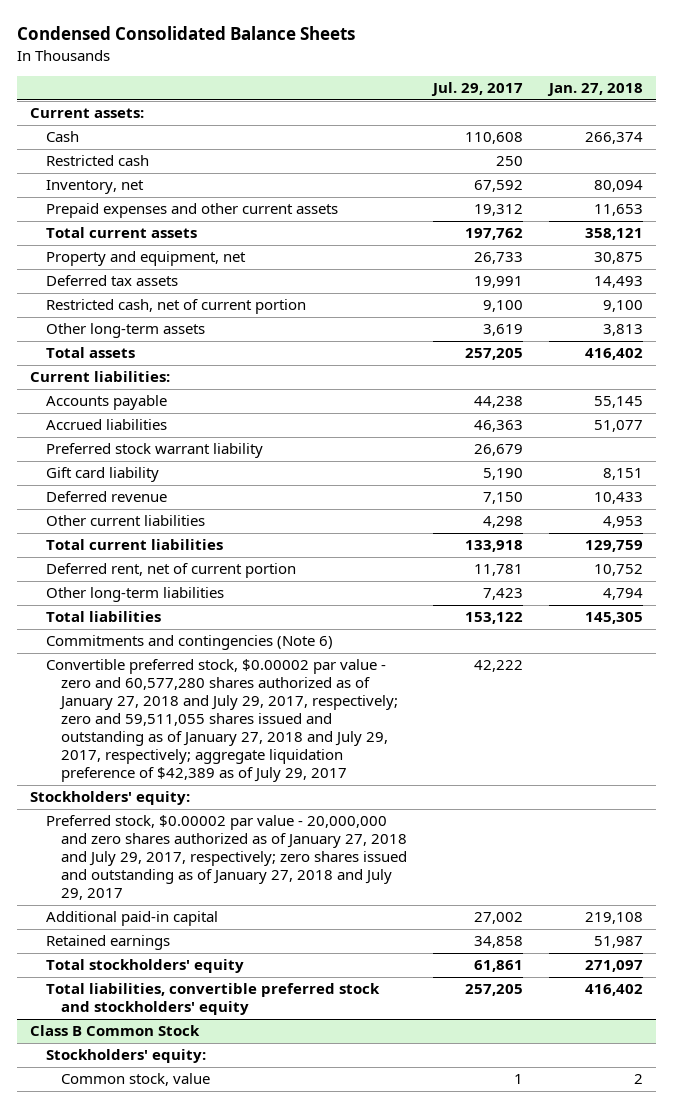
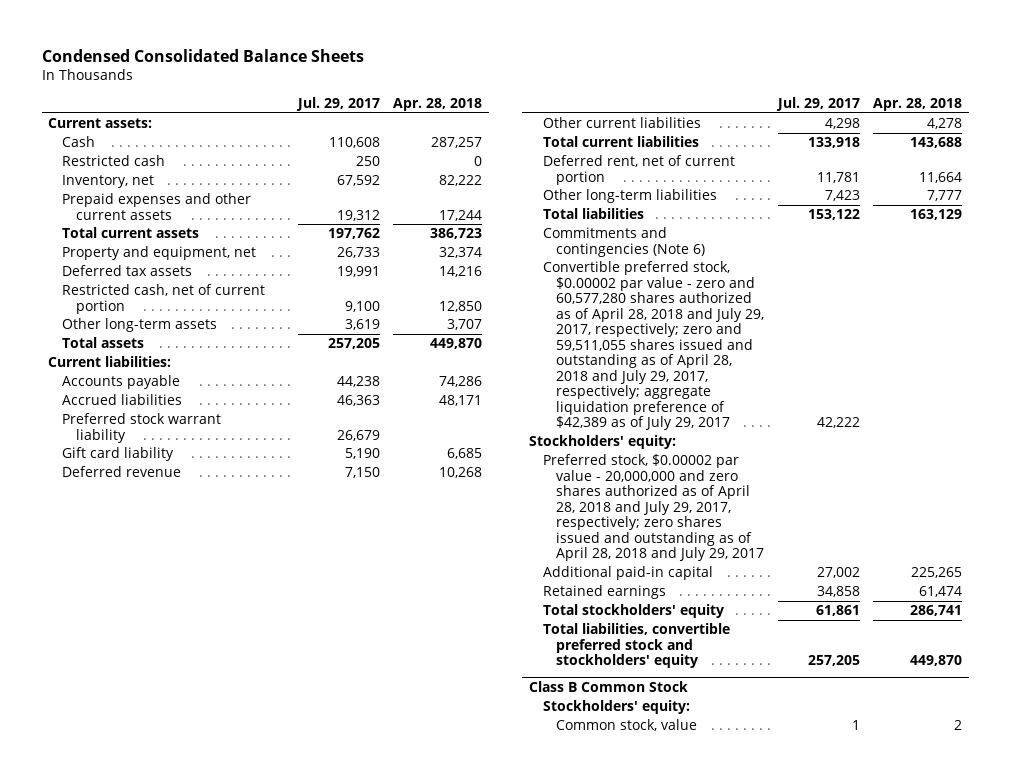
[547,83,644,97] Jan. 27, 2018 -> none
none -> [392,98,482,112] Apr. 28, 2018
[45,659,399,783] Convertible preferred stock, $0.00002 par value - zero and 60,577,280 shares authorized as of January 27, 2018 and July 29, 2017, respectively; zero and 59,511,055 shares issued and outstanding as of January 27, 2018 and July 29, 2017, respectively; aggregate liquidation preference of $42,389 as of July 29, 2017 -> [542,261,765,431] Convertible preferred stock, $0.00002 par value - zero and 60,577,280 shares authorized as of April 28, 2018 and July 29, 2017, respectively; zero and 59,511,055 shares issued and outstanding as of April 28, 2018 and July 29, 2017, respectively; aggregate liquidation preference of $42,389 as of July 29, 2017
[45,815,408,901] Preferred stock, $0.00002 par value - 20,000,000 and zero shares authorized as of January 27, 2018 and July 29, 2017, respectively; zero shares issued and outstanding as of January 27, 2018 and July 29, 2017 -> [542,454,765,562] Preferred stock, $0.00002 par value - 20,000,000 and zero shares authorized as of April 28, 2018 and July 29, 2017, respectively; zero shares issued and outstanding as of April 28, 2018 and July 29, 2017

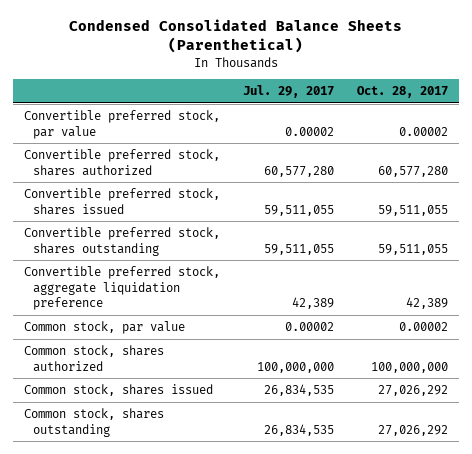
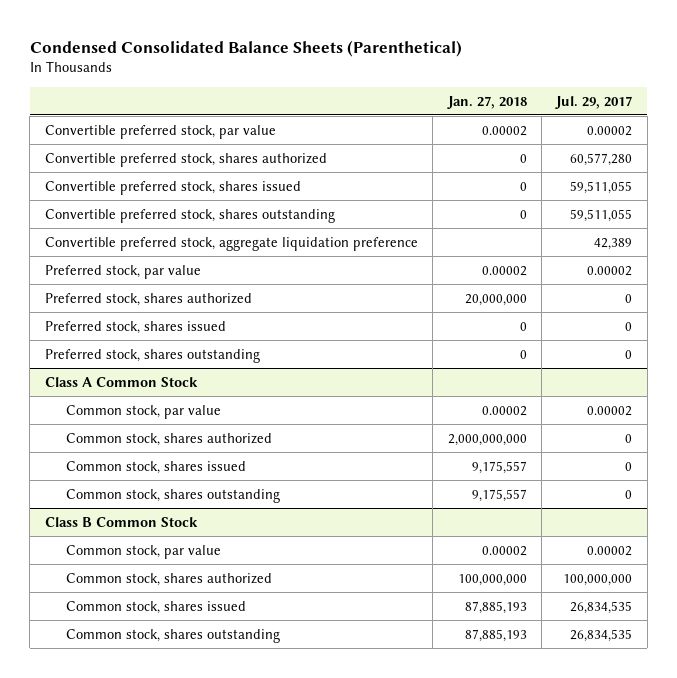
[356,86,448,99] Oct. 28, 2017 -> none
none -> [446,95,527,109] Jan. 27, 2018
none -> [44,264,201,279] Preferred stock, par value
none -> [44,292,252,306] Preferred stock, shares authorized
none -> [44,320,226,334] Preferred stock, shares issued
none -> [44,348,260,363] Preferred stock, shares outstanding
none -> [44,376,198,387] Class A Common Stock
none -> [66,432,273,446] Common stock, shares authorized
none -> [66,460,247,474] Common stock, shares issued
none -> [66,488,281,503] Common stock, shares outstanding
none -> [44,516,198,527] Class B Common Stock
none -> [66,544,222,559] Common stock, par value

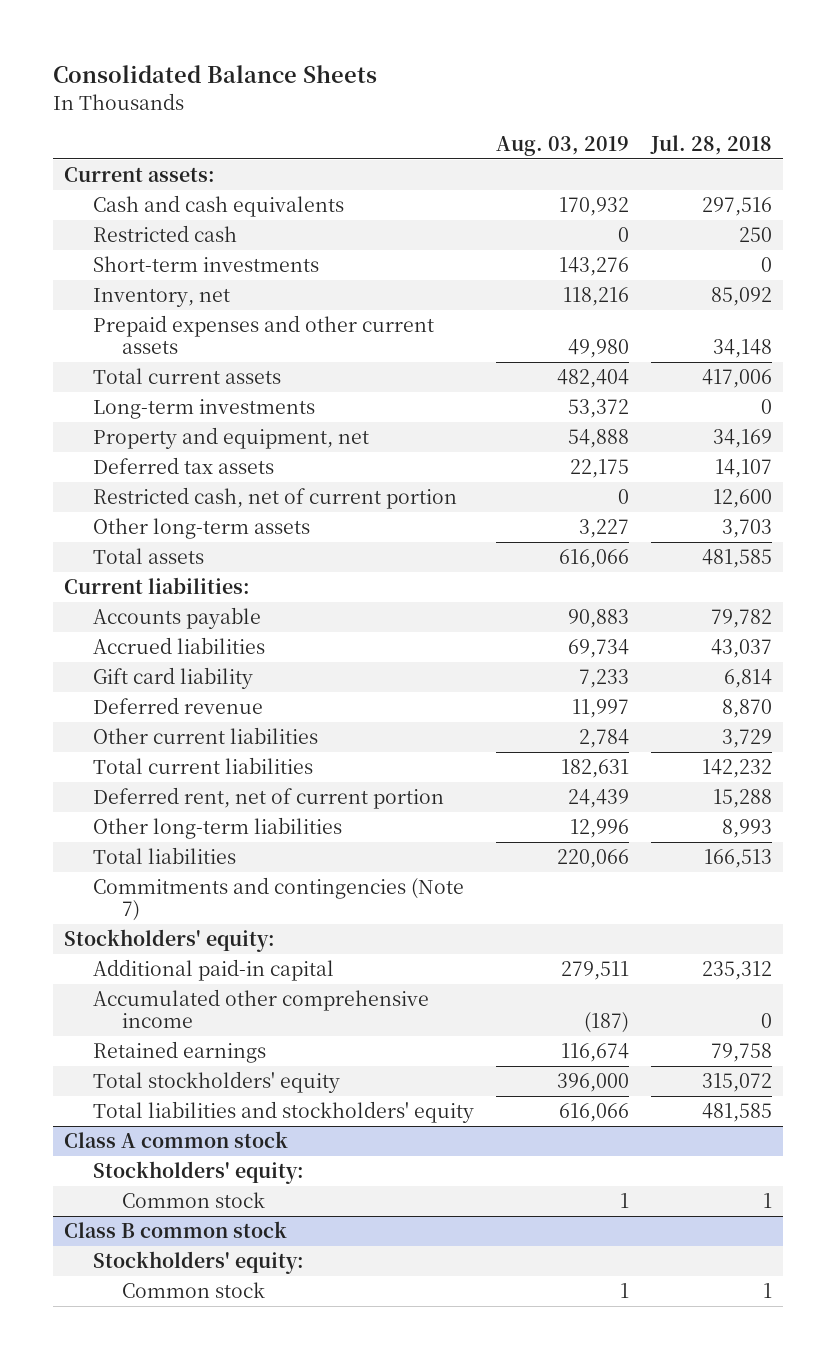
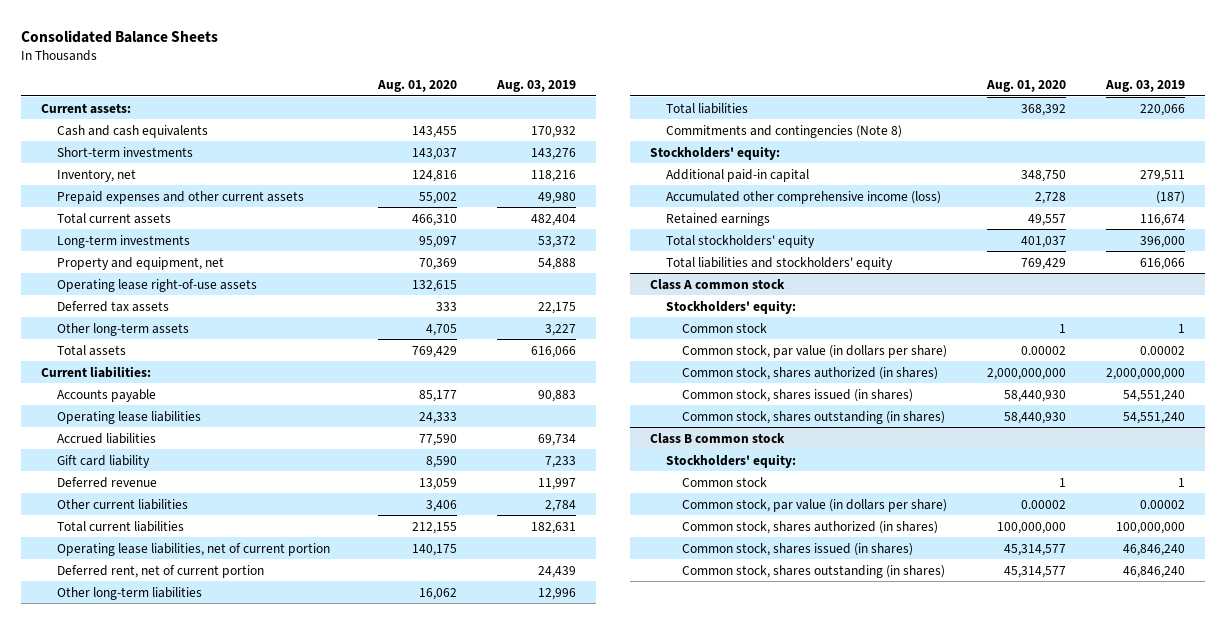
[650,134,773,155] Jul. 28, 2018 -> none
none -> [376,80,457,93] Aug. 01, 2020
[93,224,238,242] Restricted cash -> none
none -> [56,278,257,292] Operating lease right-of-use assets
[93,486,458,509] Restricted cash, net of current portion -> none
none -> [56,410,201,424] Operating lease liabilities
none -> [56,542,330,556] Operating lease liabilities, net of current portion
[93,876,465,922] Commitments and contingencies (Note 7) -> [665,124,902,138] Commitments and contingencies (Note 8)
[93,988,430,1029] Accumulated other comprehensive income -> [665,190,941,204] Accumulated other comprehensive income (loss)
none -> [682,344,948,358] Common stock, par value (in dollars per share)
none -> [682,366,939,380] Common stock, shares authorized (in shares)
none -> [682,388,914,402] Common stock, shares issued (in shares)
none -> [682,410,946,424] Common stock, shares outstanding (in shares)
none -> [682,498,948,512] Common stock, par value (in dollars per share)
none -> [682,520,939,534] Common stock, shares authorized (in shares)
none -> [682,542,914,556] Common stock, shares issued (in shares)
none -> [682,564,946,578] Common stock, shares outstanding (in shares)

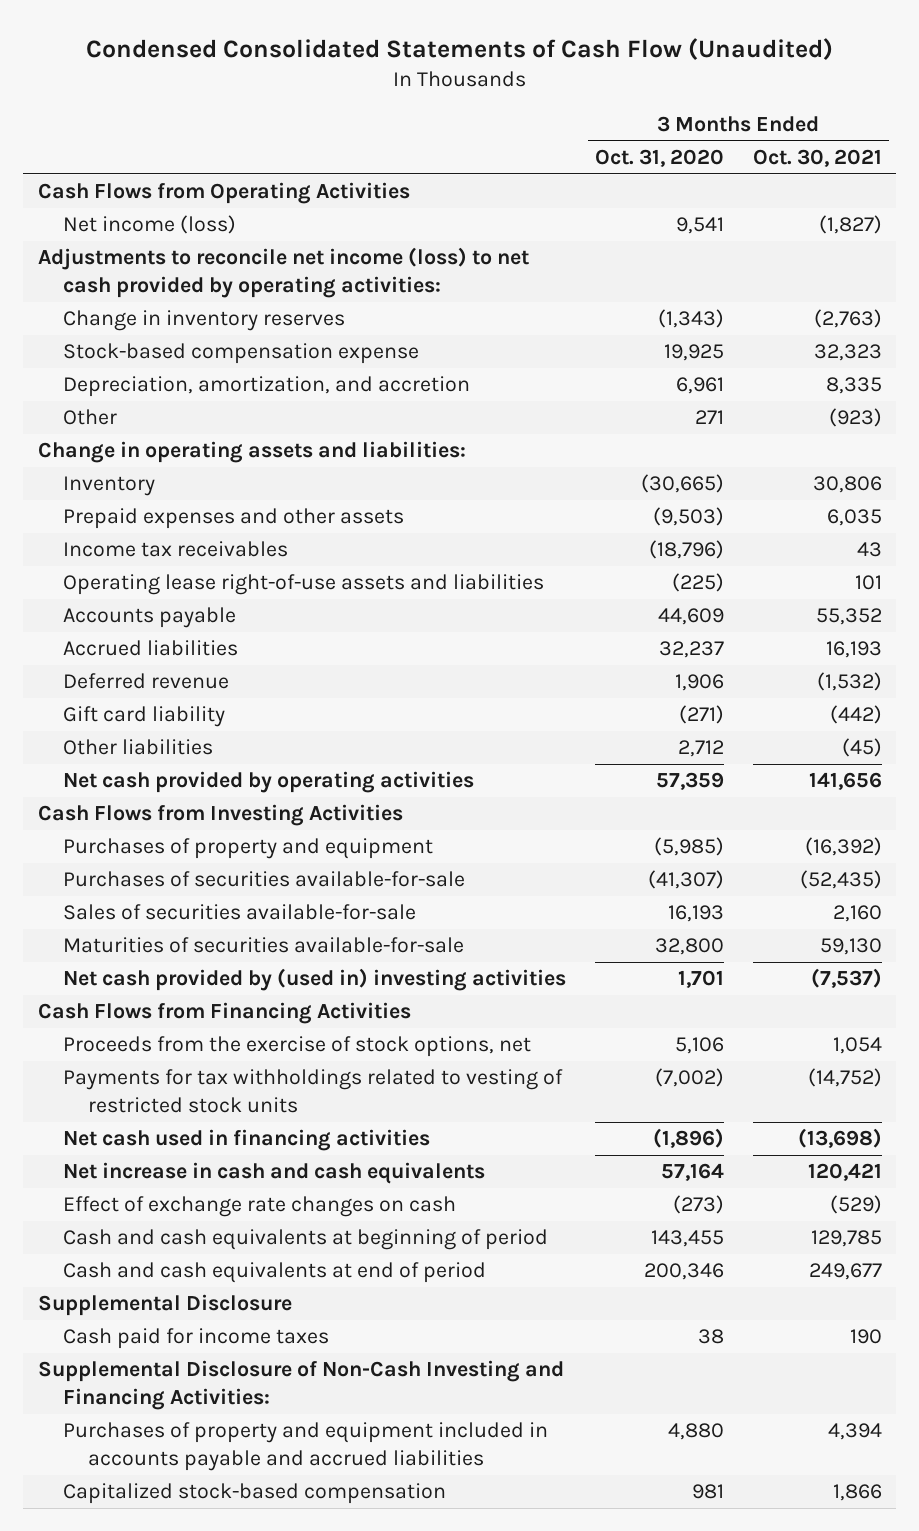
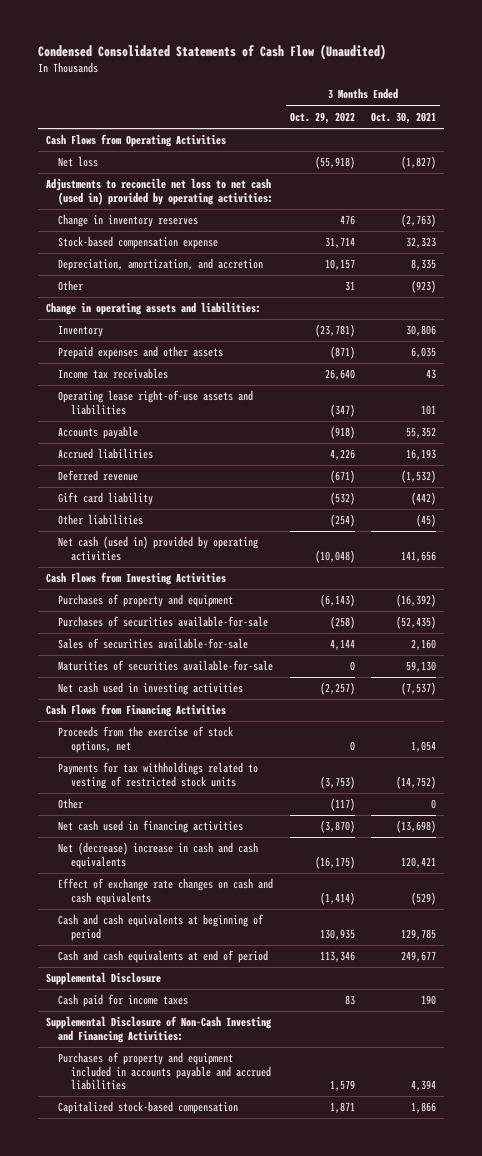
[594,149,724,168] Oct. 31, 2020 -> none
none -> [289,111,355,124] Oct. 29, 2022
[62,215,236,235] Net income (loss) -> [58,156,99,168] Net loss
[37,247,529,299] Adjustments to reconcile net income (loss) to net cash provided by operating activities: -> [46,178,274,205] Adjustments to reconcile net loss to net cash (used in) provided by operating activities:
[62,771,474,794] Net cash provided by operating activities -> [58,536,259,561] Net cash (used in) provided by operating activities
[62,968,566,992] Net cash provided by (used in) investing activities -> [58,682,244,696] Net cash used in investing activities
none -> [58,798,84,810] Other
[62,1162,485,1185] Net increase in cash and cash equivalents -> [58,842,259,869] Net (decrease) increase in cash and cash equivalents
[62,1196,456,1218] Effect of exchange rate changes on cash -> [58,878,274,905] Effect of exchange rate changes on cash and cash equivalents

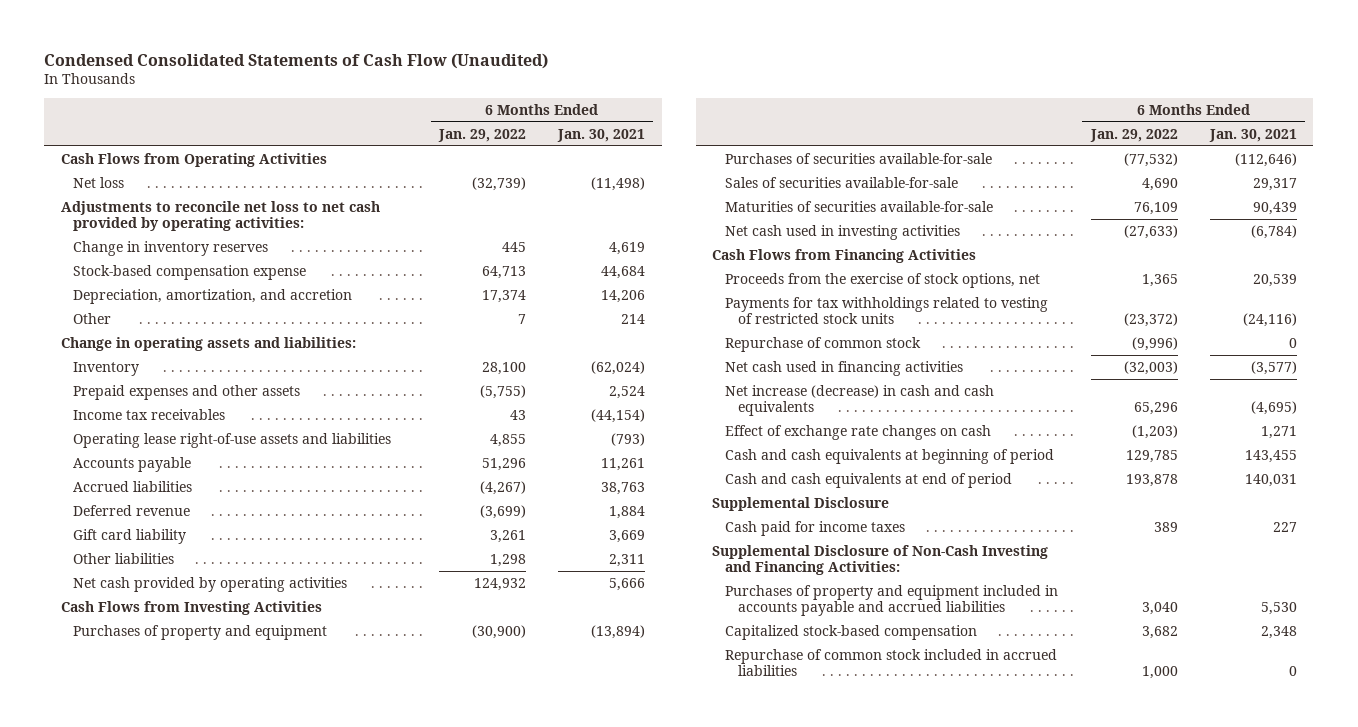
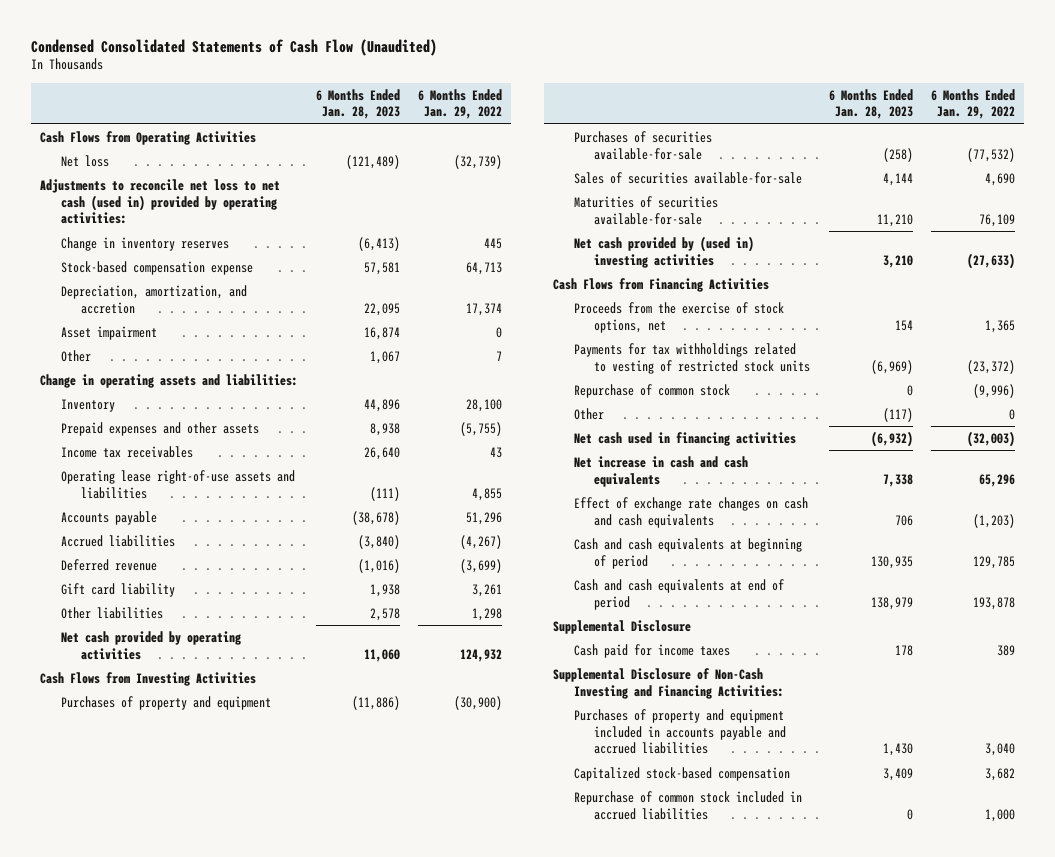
[557,128,646,142] Jan. 30, 2021 -> none
none -> [315,88,400,120] 6 Months Ended Jan. 28, 2023
[60,200,380,232] Adjustments to reconcile net loss to net cash provided by operating activities: -> [39,178,280,225] Adjustments to reconcile net loss to net cash (used in) provided by operating activities:
none -> [60,325,157,340] Asset impairment
[725,224,961,240] Net cash used in investing activities -> [573,235,754,268] Net cash provided by (used in) investing activities
none -> [573,407,604,420] Other
[725,384,995,417] Net increase (decrease) in cash and cash equivalents -> [573,455,748,487] Net increase in cash and cash equivalents
[725,424,992,440] Effect of exchange rate changes on cash -> [573,496,808,528] Effect of exchange rate changes on cash and cash equivalents

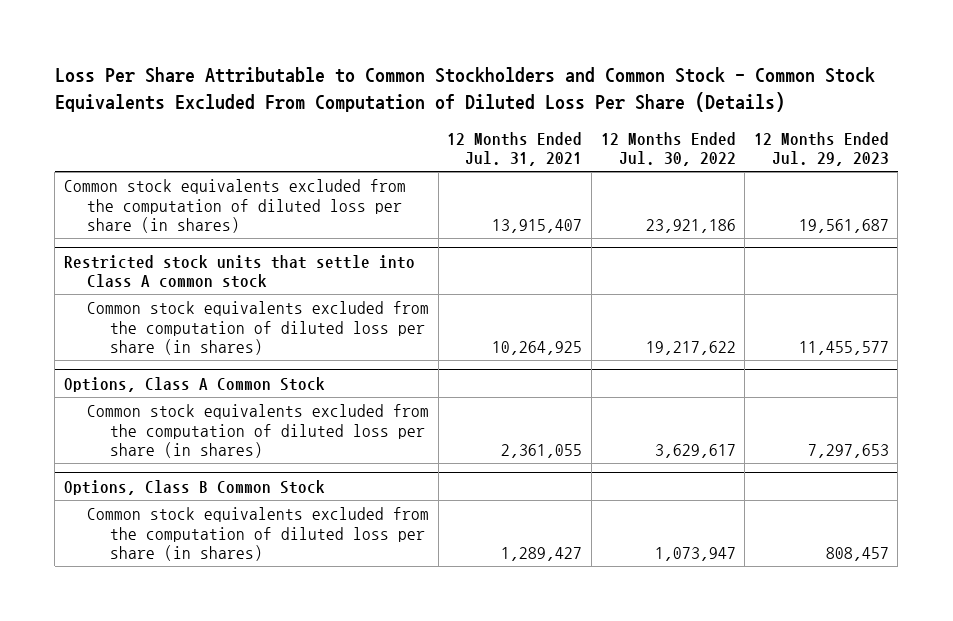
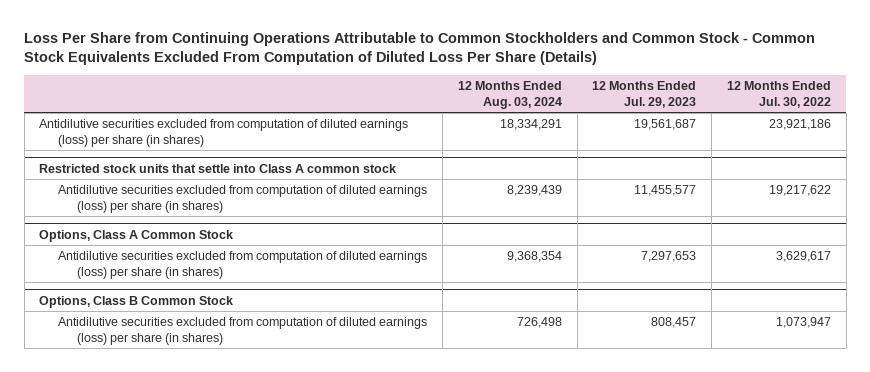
[54,67,875,112] Loss Per Share Attributable to Common Stockholders and Common Stock - Common Stock Equivalents Excluded From Computation of Diluted Loss Per Share (Details) -> [24,32,816,66] Loss Per Share from Continuing Operations Attributable to Common Stockholders and Common Stock - Common Stock Equivalents Excluded From Computation of Diluted Loss Per Share (Details)
[447,131,583,167] 12 Months Ended Jul. 31, 2021 -> none
none -> [457,80,562,109] 12 Months Ended Aug. 03, 2024
[64,178,407,234] Common stock equivalents excluded from the computation of diluted loss per share (in shares) -> [39,118,409,147] Antidilutive securities excluded from computation of diluted earnings (loss) per share (in shares)
[87,300,430,356] Common stock equivalents excluded from the computation of diluted loss per share (in shares) -> [58,184,428,213] Antidilutive securities excluded from computation of diluted earnings (loss) per share (in shares)
[87,403,430,459] Common stock equivalents excluded from the computation of diluted loss per share (in shares) -> [58,250,428,279] Antidilutive securities excluded from computation of diluted earnings (loss) per share (in shares)
[87,506,430,562] Common stock equivalents excluded from the computation of diluted loss per share (in shares) -> [58,316,428,345] Antidilutive securities excluded from computation of diluted earnings (loss) per share (in shares)

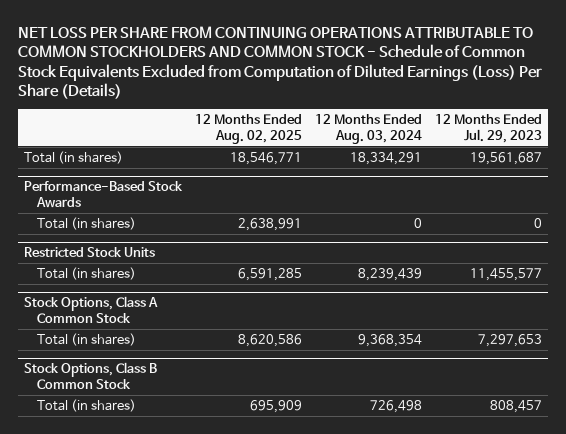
[24,32,816,66] Loss Per Share from Continuing Operations Attributable to Common Stockholders and Common Stock - Common Stock Equivalents Excluded From Computation of Diluted Loss Per Share (Details) -> [17,25,542,100] NET LOSS PER SHARE FROM CONTINUING OPERATIONS ATTRIBUTABLE TO COMMON STOCKHOLDERS AND COMMON STOCK - Schedule of Common Stock Equivalents Excluded from Computation of Diluted Earnings (Loss) Per Share (Details)
[726,80,831,108] 12 Months Ended Jul. 30, 2022 -> none
none -> [195,113,303,144] 12 Months Ended Aug. 02, 2025
[39,118,409,147] Antidilutive securities excluded from computation of diluted earnings (loss) per share (in shares) -> [24,150,124,164] Total (in shares)
none -> [24,180,184,209] Performance-Based Stock Awards
none -> [36,216,136,230] Total (in shares)
[39,163,397,173] Restricted stock units that settle into Class A common stock -> [24,246,156,257] Restricted Stock Units
[58,184,428,213] Antidilutive securities excluded from computation of diluted earnings (loss) per share (in shares) -> [36,266,136,280] Total (in shares)
[39,229,234,242] Options, Class A Common Stock -> [24,295,159,324] Stock Options, Class A Common Stock
[58,250,428,279] Antidilutive securities excluded from computation of diluted earnings (loss) per share (in shares) -> [36,332,136,346] Total (in shares)
[39,295,234,308] Options, Class B Common Stock -> [24,361,158,390] Stock Options, Class B Common Stock
[58,316,428,345] Antidilutive securities excluded from computation of diluted earnings (loss) per share (in shares) -> [36,398,136,412] Total (in shares)

